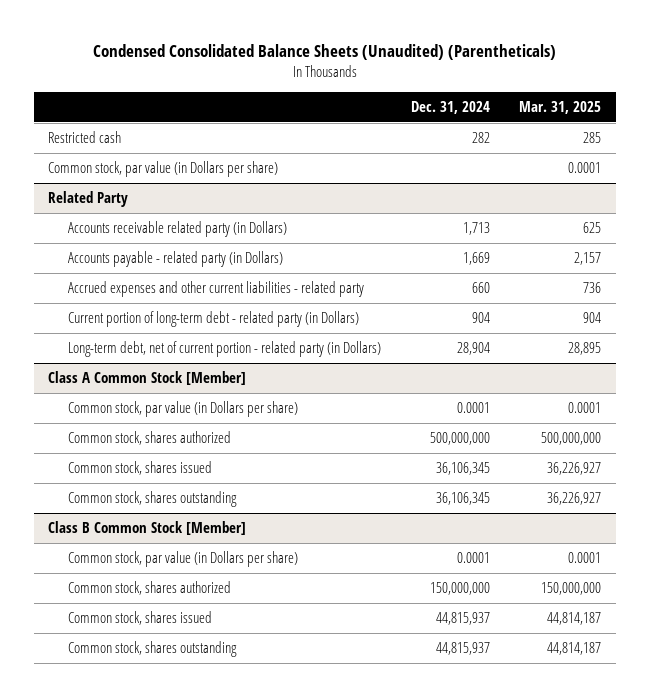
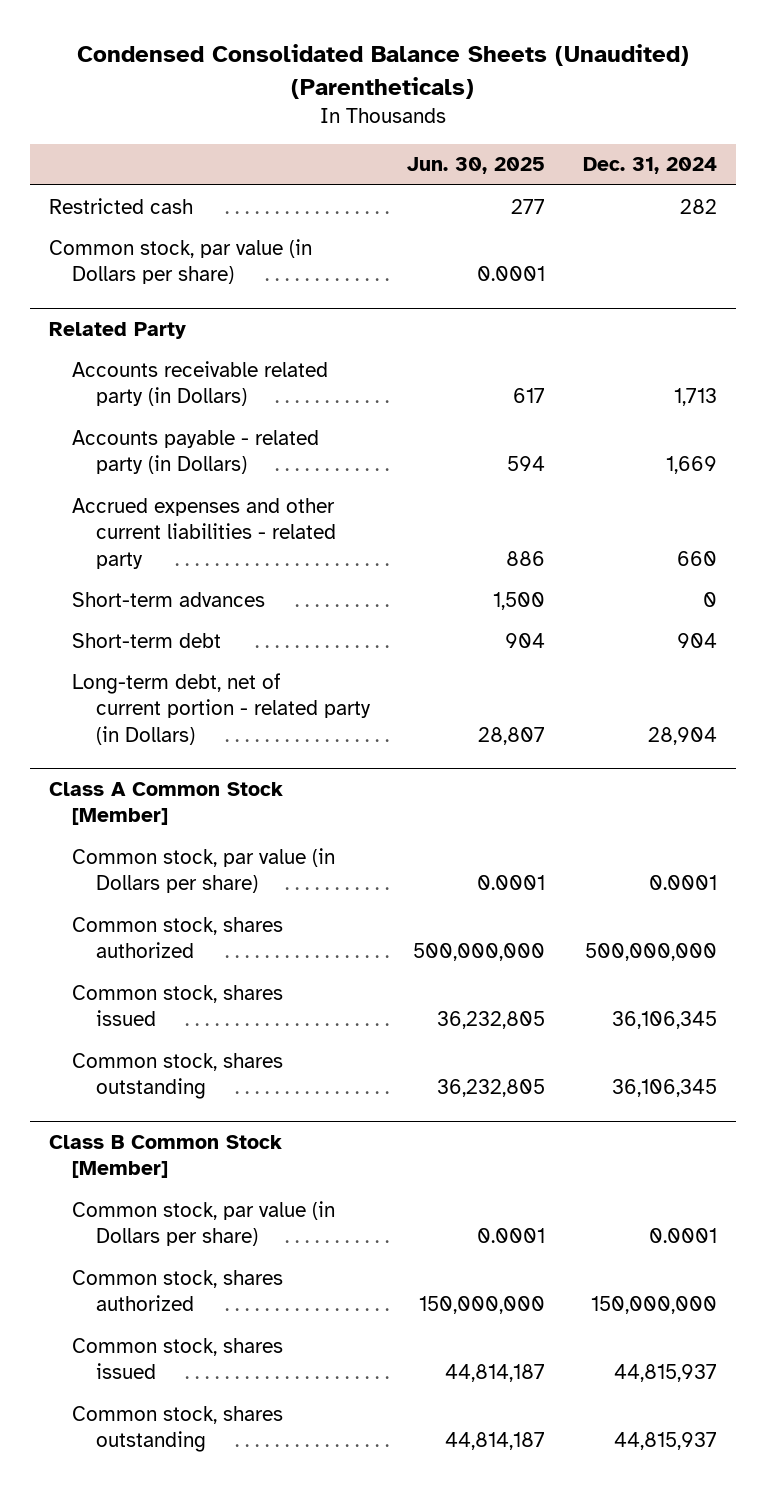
[519,101,602,115] Mar. 31, 2025 -> none
none -> [407,157,546,175] Jun. 30, 2025
[68,311,360,328] Current portion of long-term debt - related party (in Dollars) -> none
none -> [72,591,266,607] Short-term advances
none -> [72,632,222,648] Short-term debt

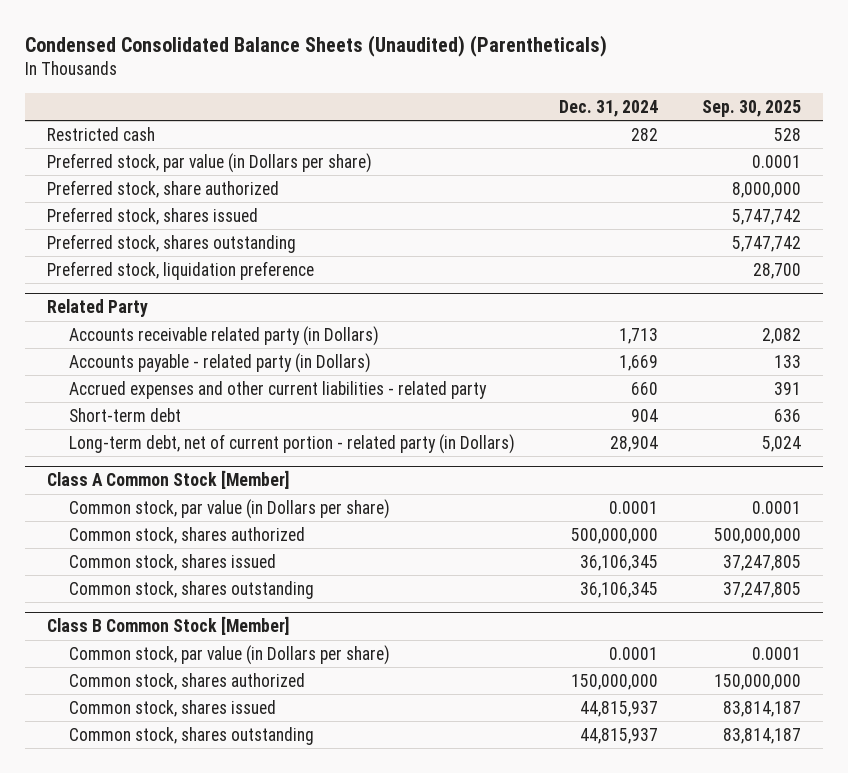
[407,157,546,175] Jun. 30, 2025 -> none
none -> [701,99,801,117] Sep. 30, 2025
[48,238,312,285] Common stock, par value (in Dollars per share) -> [46,152,372,173] Preferred stock, par value (in Dollars per share)
none -> [46,179,279,198] Preferred stock, share authorized
none -> [46,206,258,225] Preferred stock, shares issued
none -> [46,233,296,253] Preferred stock, shares outstanding
none -> [46,260,314,280] Preferred stock, liquidation preference
[72,591,266,607] Short-term advances -> none

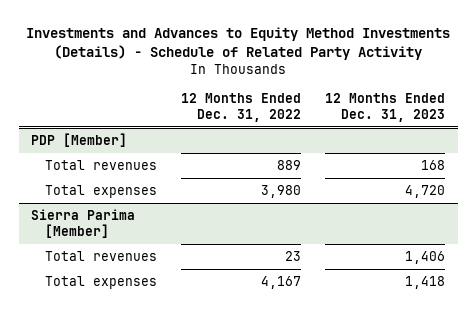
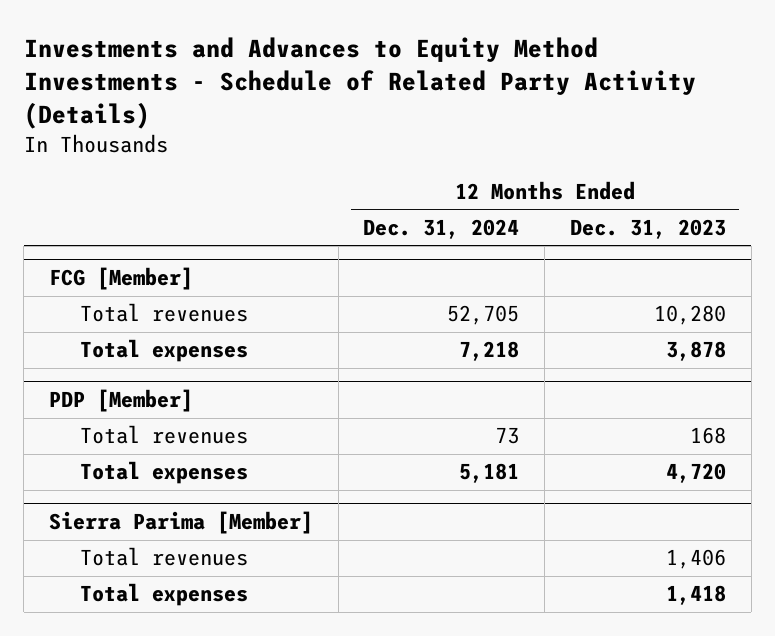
[26,27,451,61] Investments and Advances to Equity Method Investments (Details) - Schedule of Related Party Activity -> [23,36,696,130] Investments and Advances to Equity Method Investments - Schedule of Related Party Activity (Details)
[181,92,302,122] 12 Months Ended Dec. 31, 2022 -> none
none -> [363,218,520,239] Dec. 31, 2024
none -> [48,267,193,291] FCG [Member]
none -> [79,303,248,323] Total revenues
none -> [79,339,248,363] Total expenses

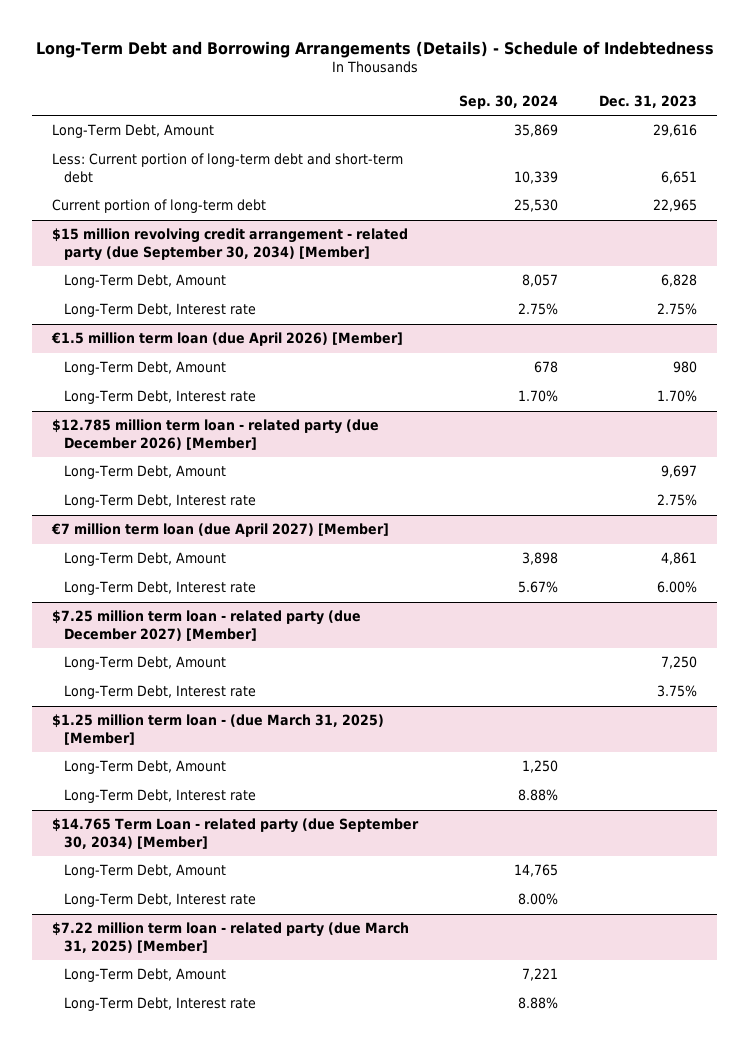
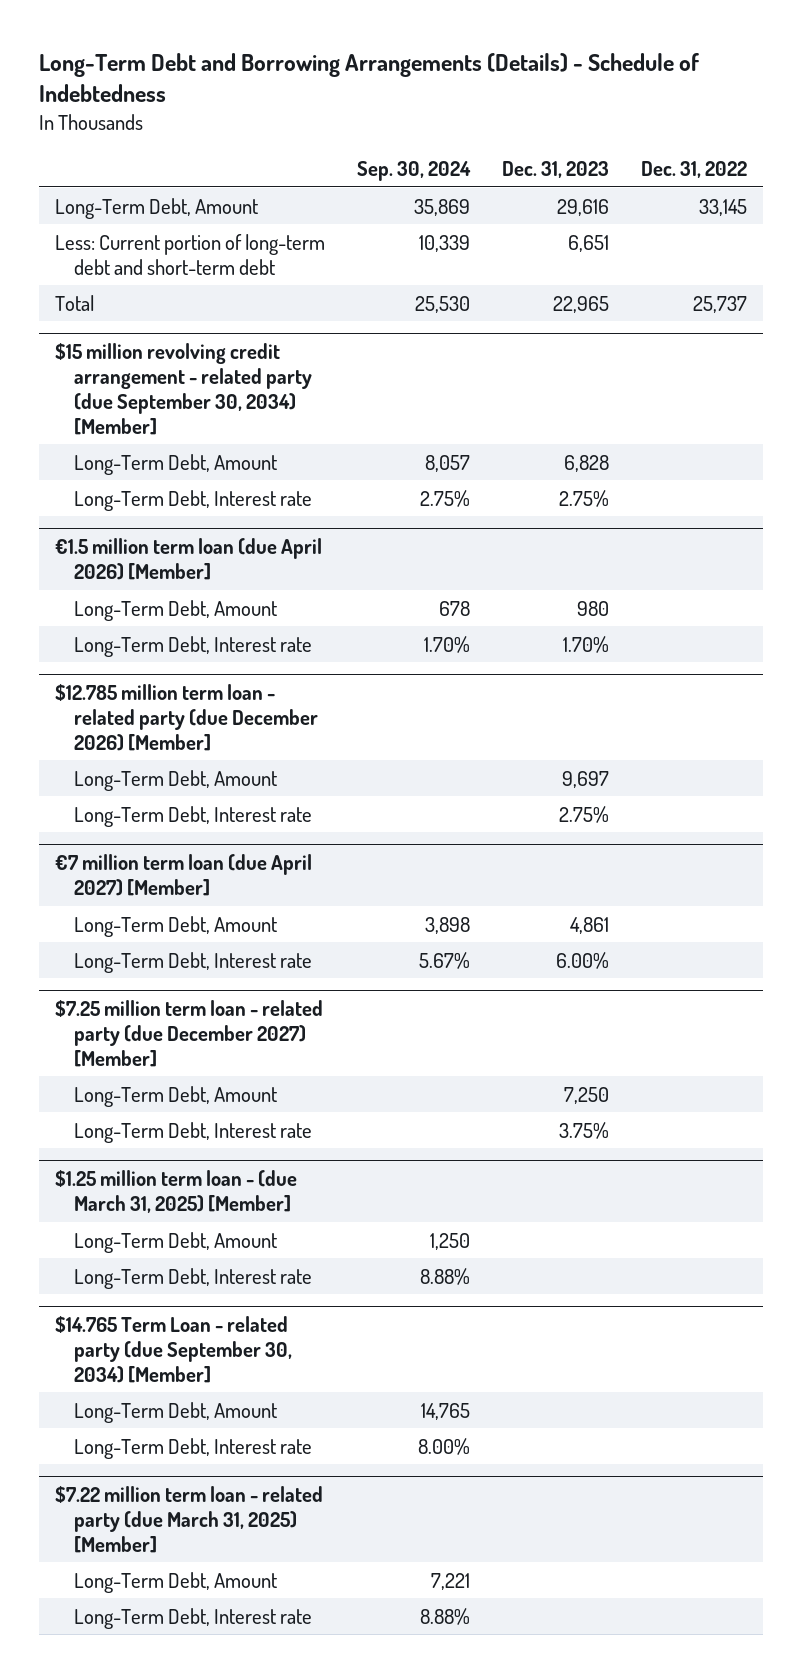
none -> [640,161,747,179] Dec. 31, 2022
[52,199,267,214] Current portion of long-term debt -> [54,294,94,311] Total

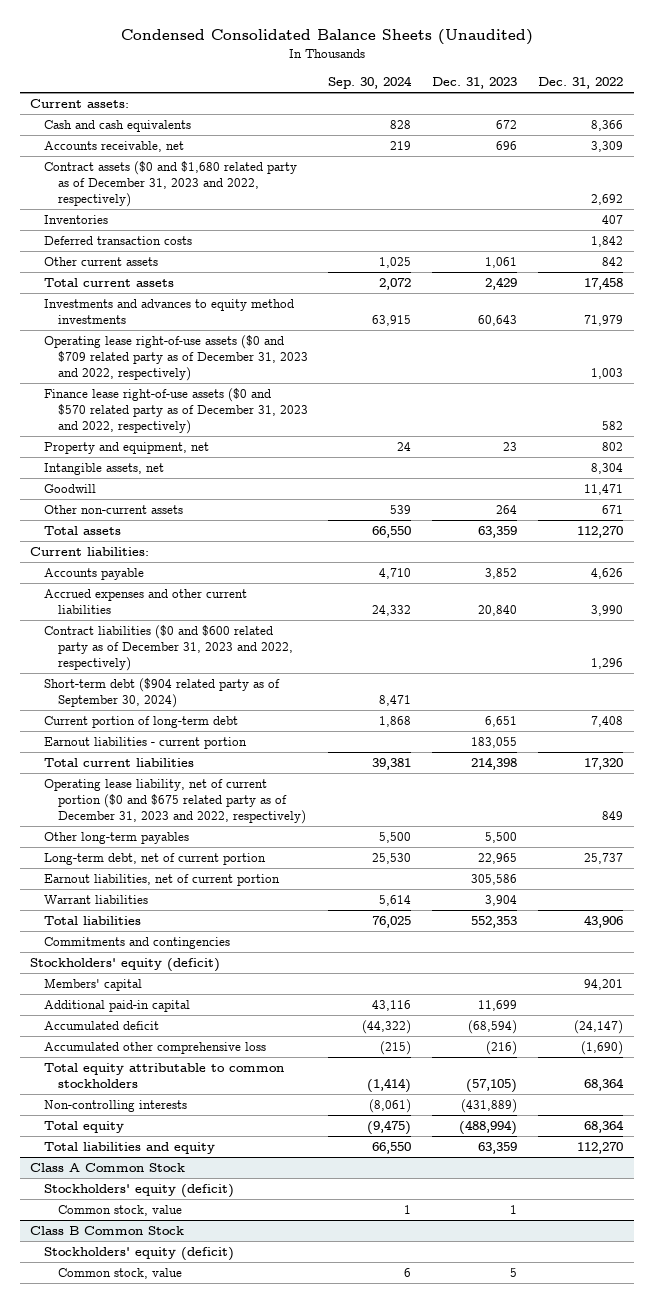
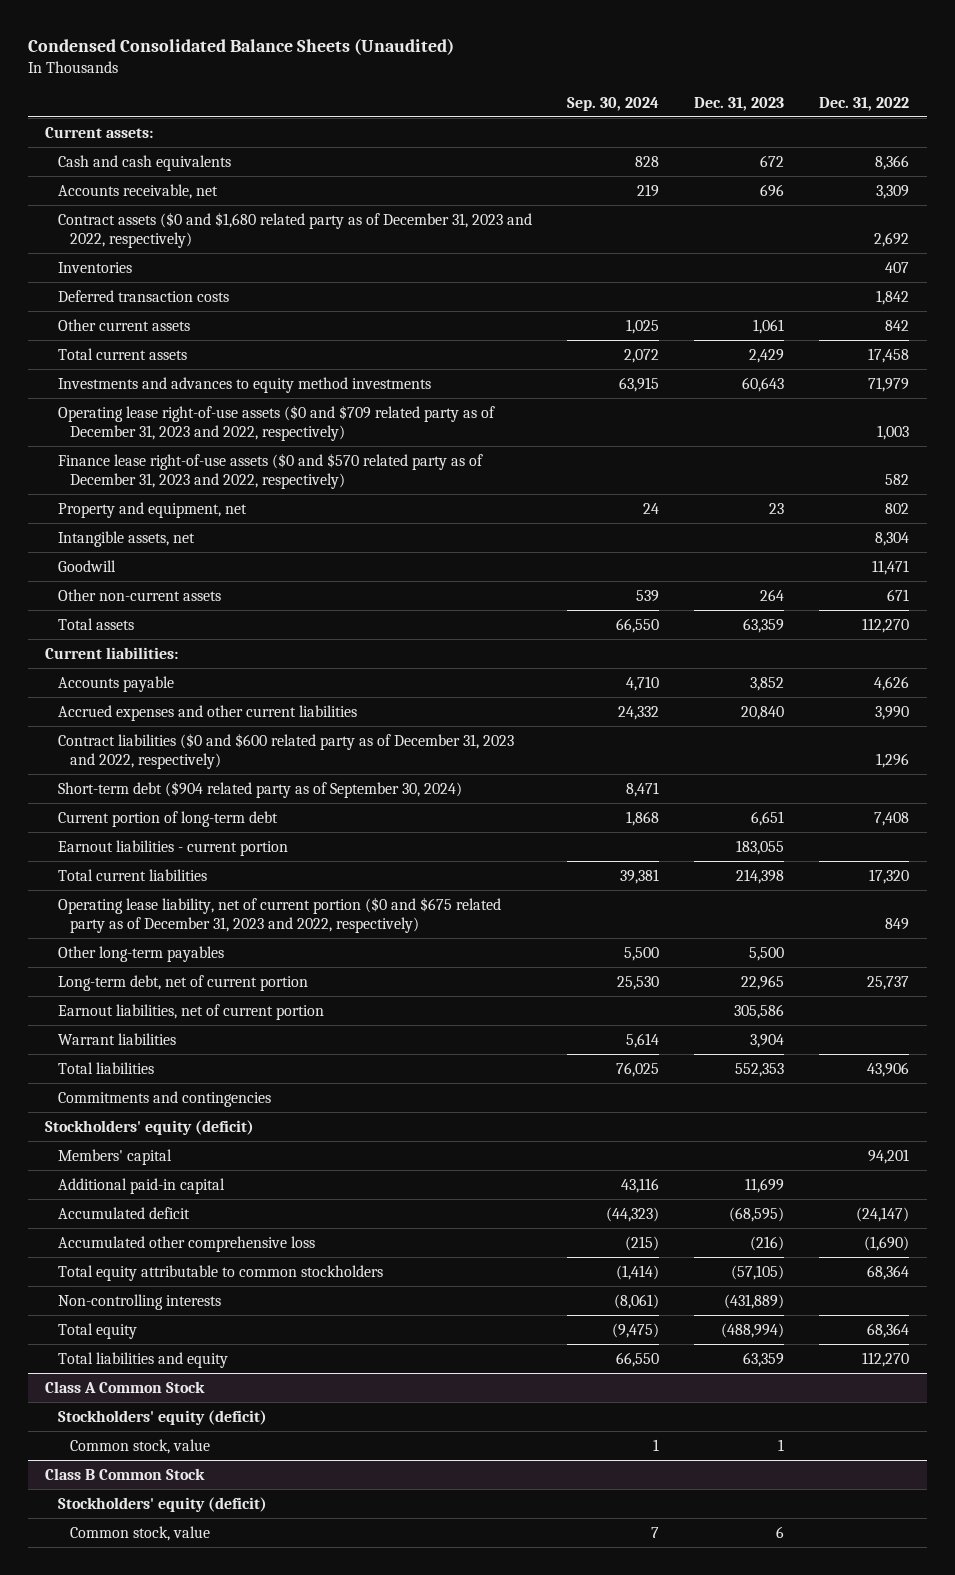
[362,1019,412,1034] (44,322) -> [605,1206,659,1222] (44,323)
[468,1019,518,1034] (68,594) -> [728,1206,784,1222] (68,595)
[404,1267,412,1277] 6 -> [650,1526,659,1538] 7
[510,1267,518,1277] 5 -> [775,1525,784,1538] 6

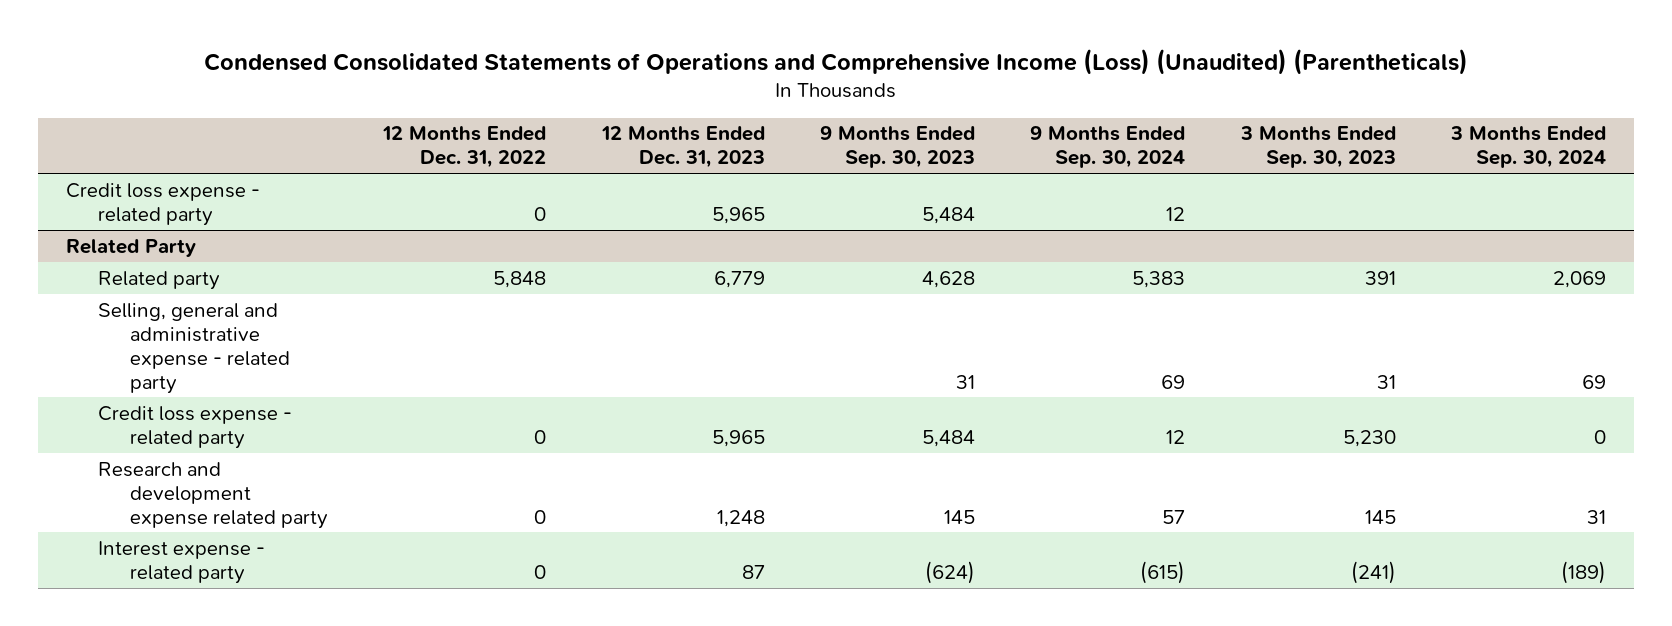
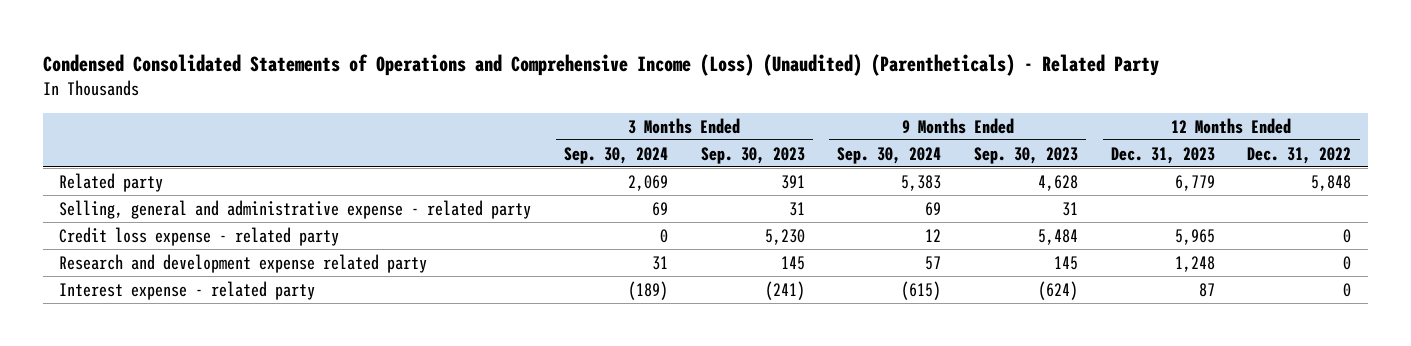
[204,48,1469,75] Condensed Consolidated Statements of Operations and Comprehensive Income (Loss) (Unaudited) (Parentheticals) -> [43,53,1160,76] Condensed Consolidated Statements of Operations and Comprehensive Income (Loss) (Unaudited) (Parentheticals) - Related Party
[66,182,261,226] Credit loss expense - related party -> none
[66,238,197,257] Related Party -> none

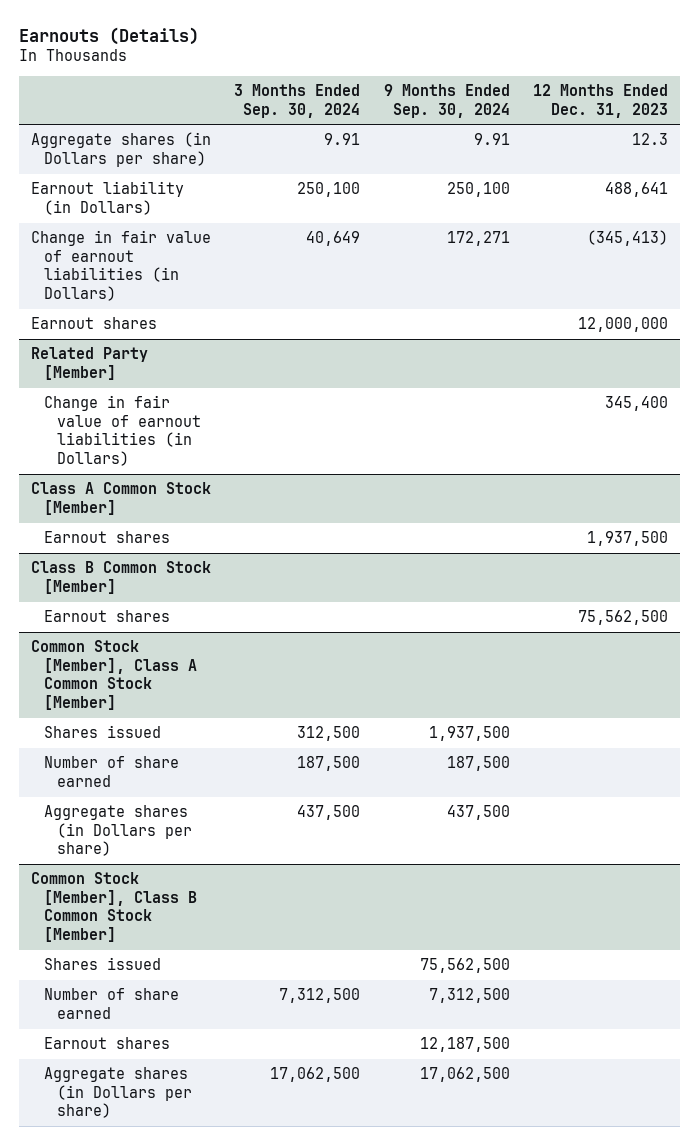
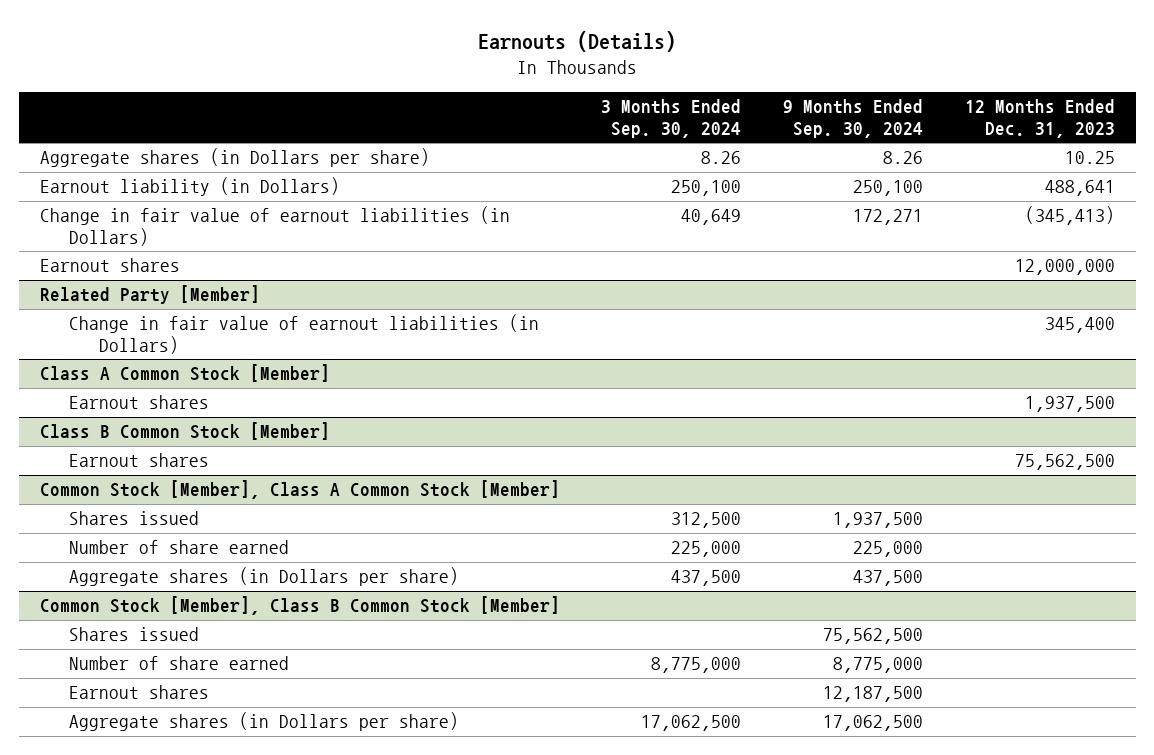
[324,133,361,146] 9.91 -> [701,151,742,165] 8.26
[473,133,510,146] 9.91 -> [883,151,924,165] 8.26
[632,133,669,146] 12.3 -> [1064,151,1115,165] 10.25
[297,756,361,772] 187,500 -> [671,541,742,558] 225,000
[446,756,510,772] 187,500 -> [853,541,924,558] 225,000
[279,988,361,1004] 7,312,500 -> [651,657,742,674] 8,775,000
[428,988,510,1004] 7,312,500 -> [833,657,924,674] 8,775,000

